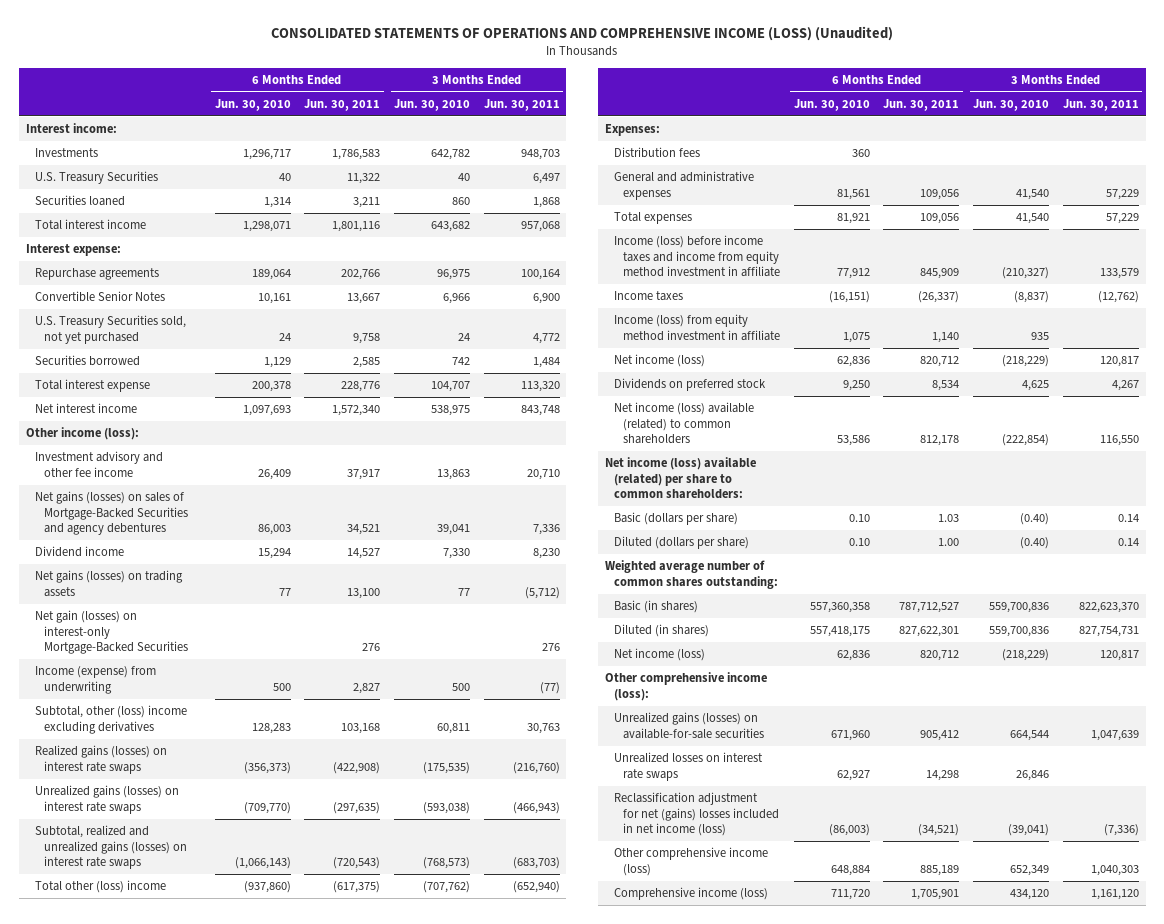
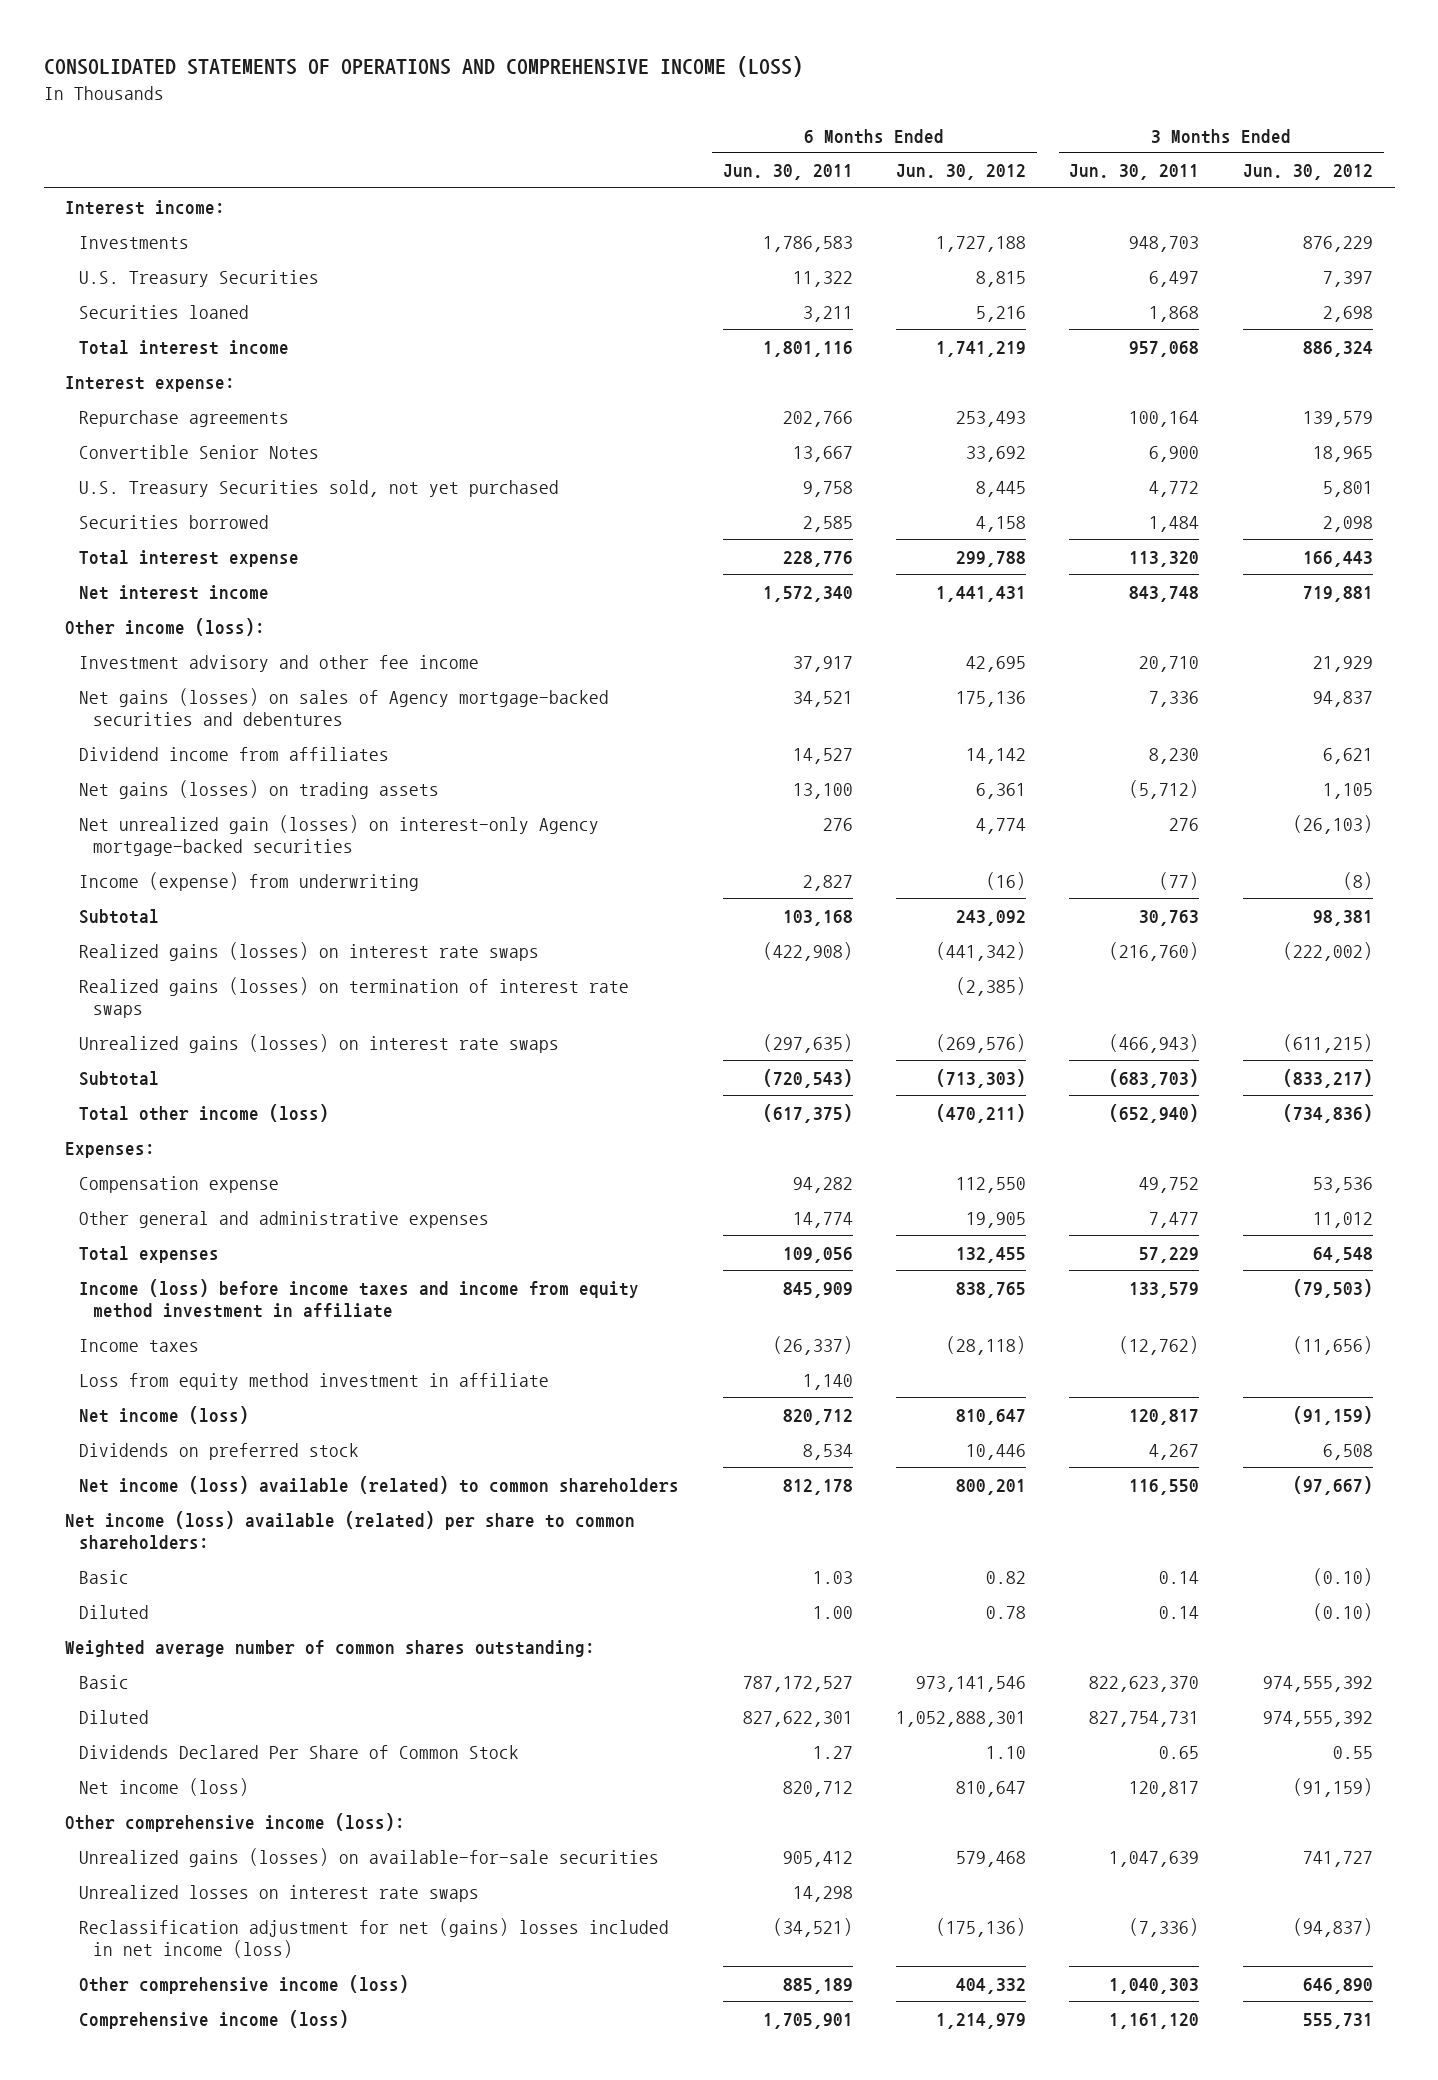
[271,26,894,42] CONSOLIDATED STATEMENTS OF OPERATIONS AND COMPREHENSIVE INCOME (LOSS) (Unaudited) -> [43,56,803,78] CONSOLIDATED STATEMENTS OF OPERATIONS AND COMPREHENSIVE INCOME (LOSS)
[214,98,291,111] Jun. 30, 2010 -> none
[393,98,470,111] Jun. 30, 2010 -> none
none -> [896,164,1027,181] Jun. 30, 2012
none -> [1242,164,1373,181] Jun. 30, 2012
[34,491,188,536] Net gains (losses) on sales of Mortgage-Backed Securities and agency debentures -> [79,687,610,726] Net gains (losses) on sales of Agency mortgage-backed securities and debentures
[34,546,124,558] Dividend income -> [79,746,390,761] Dividend income from affiliates
[34,610,188,655] Net gain (losses) on interest-only Mortgage-Backed Securities -> [79,814,600,856] Net unrealized gain (losses) on interest-only Agency mortgage-backed securities
[34,705,187,734] Subtotal, other (loss) income excluding derivatives -> [79,908,160,924] Subtotal
none -> [79,976,630,1018] Realized gains (losses) on termination of interest rate swaps
[34,825,187,870] Subtotal, realized and unrealized gains (losses) on interest rate swaps -> [79,1070,160,1086] Subtotal
[34,880,166,894] Total other (loss) income -> [79,1103,330,1122] Total other income (loss)
[613,147,700,159] Distribution fees -> none
none -> [79,1175,280,1193] Compensation expense
[613,171,754,200] General and administrative expenses -> [79,1210,490,1228] Other general and administrative expenses
[920,188,960,200] 109,056 -> [792,1211,853,1228] 14,774
[1105,188,1139,200] 57,229 -> [1149,1211,1200,1228] 7,477
[613,314,780,341] Income (loss) from equity method investment in affiliate -> [79,1372,550,1390] Loss from equity method investment in affiliate
[613,512,738,526] Basic (dollars per share) -> [79,1569,130,1584] Basic
[613,536,749,550] Diluted (dollars per share) -> [79,1604,150,1619] Diluted
[613,600,698,614] Basic (in shares) -> [79,1674,130,1689] Basic
[899,602,960,614] 787,712,527 -> [742,1675,853,1692] 787,172,527
[613,624,709,638] Diluted (in shares) -> [79,1709,150,1724] Diluted
none -> [79,1744,520,1759] Dividends Declared Per Share of Common Stock

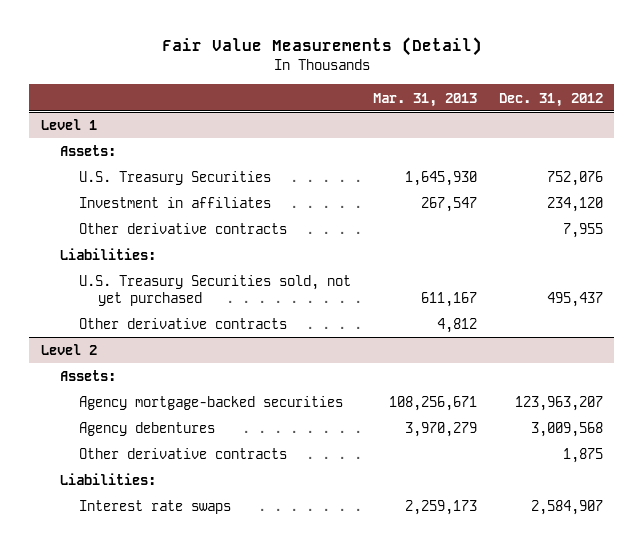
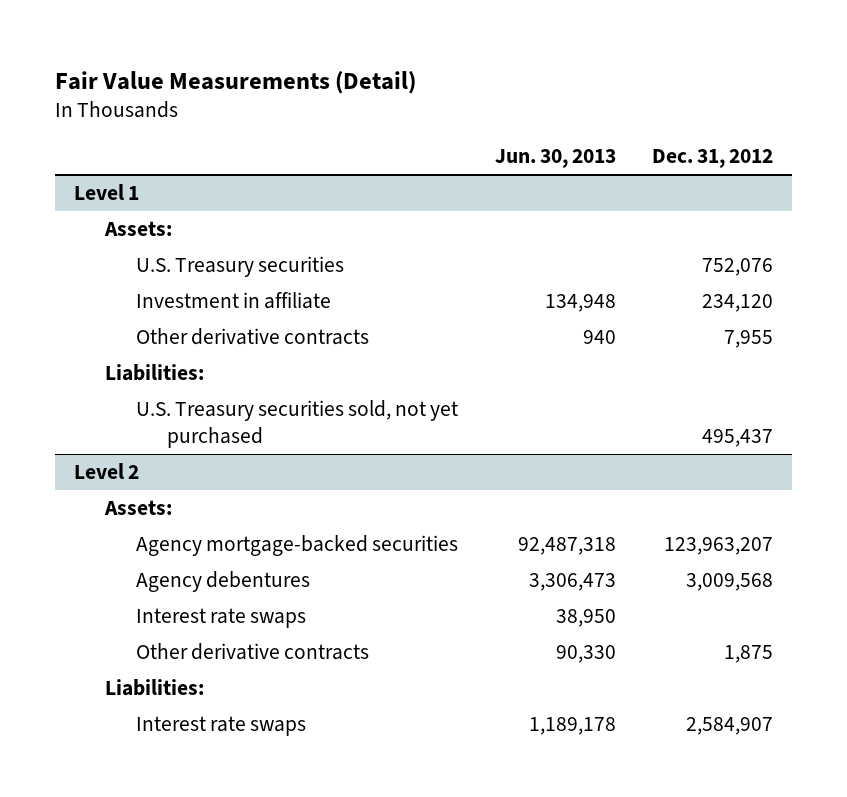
[372,92,477,107] Mar. 31, 2013 -> none
none -> [494,149,616,169] Jun. 30, 2013
[78,171,271,186] U.S. Treasury Securities -> [136,255,345,277] U.S. Treasury securities
[78,197,271,209] Investment in affiliates -> [136,291,332,309] Investment in affiliate
[78,318,287,330] Other derivative contracts -> none
[78,275,351,306] U.S. Treasury Securities sold, not yet purchased -> [136,399,459,449] U.S. Treasury securities sold, not yet purchased
none -> [136,607,307,628] Interest rate swaps

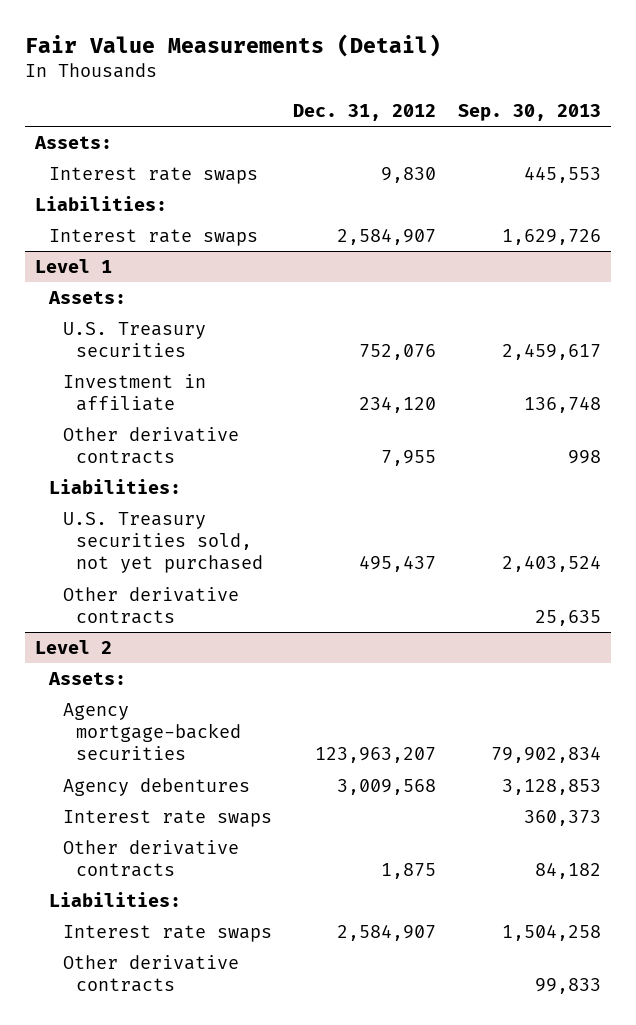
[494,149,616,169] Jun. 30, 2013 -> none
none -> [457,104,601,122] Sep. 30, 2013
none -> [34,135,113,149] Assets:
none -> [49,166,259,184] Interest rate swaps
none -> [35,195,168,211] Liabilities:
none -> [49,228,259,246] Interest rate swaps
none -> [62,586,239,625] Other derivative contracts
none -> [62,954,239,993] Other derivative contracts

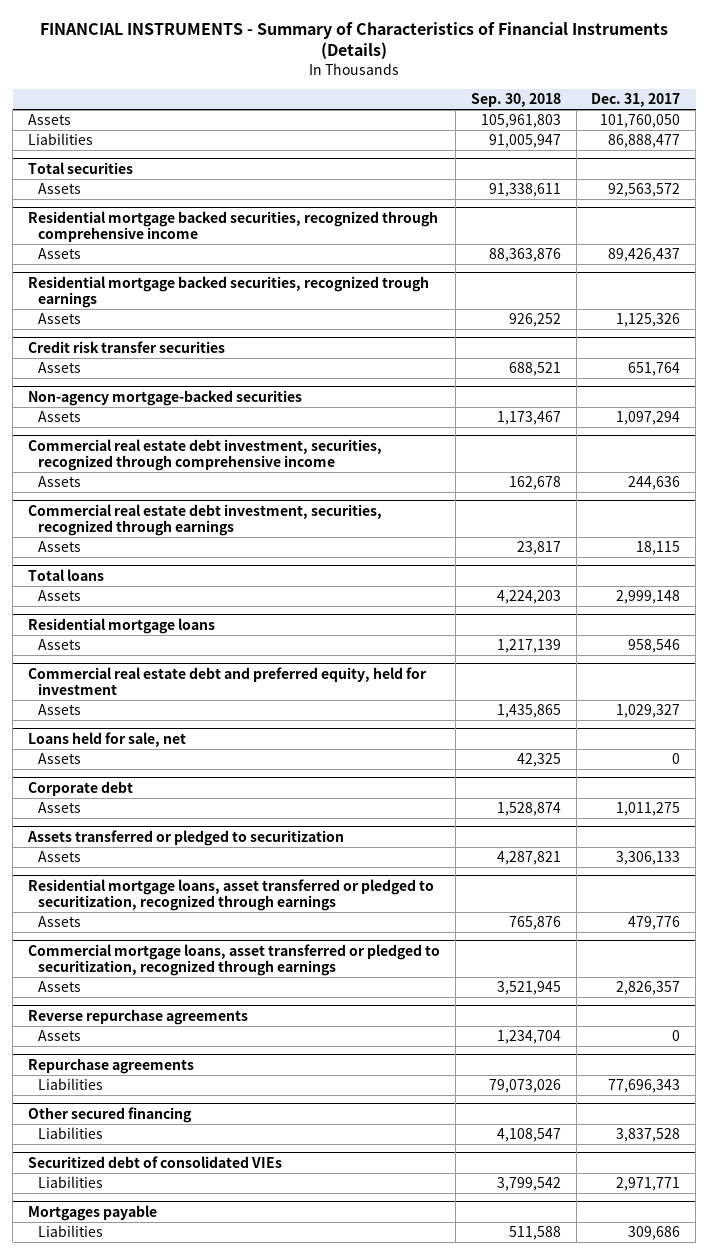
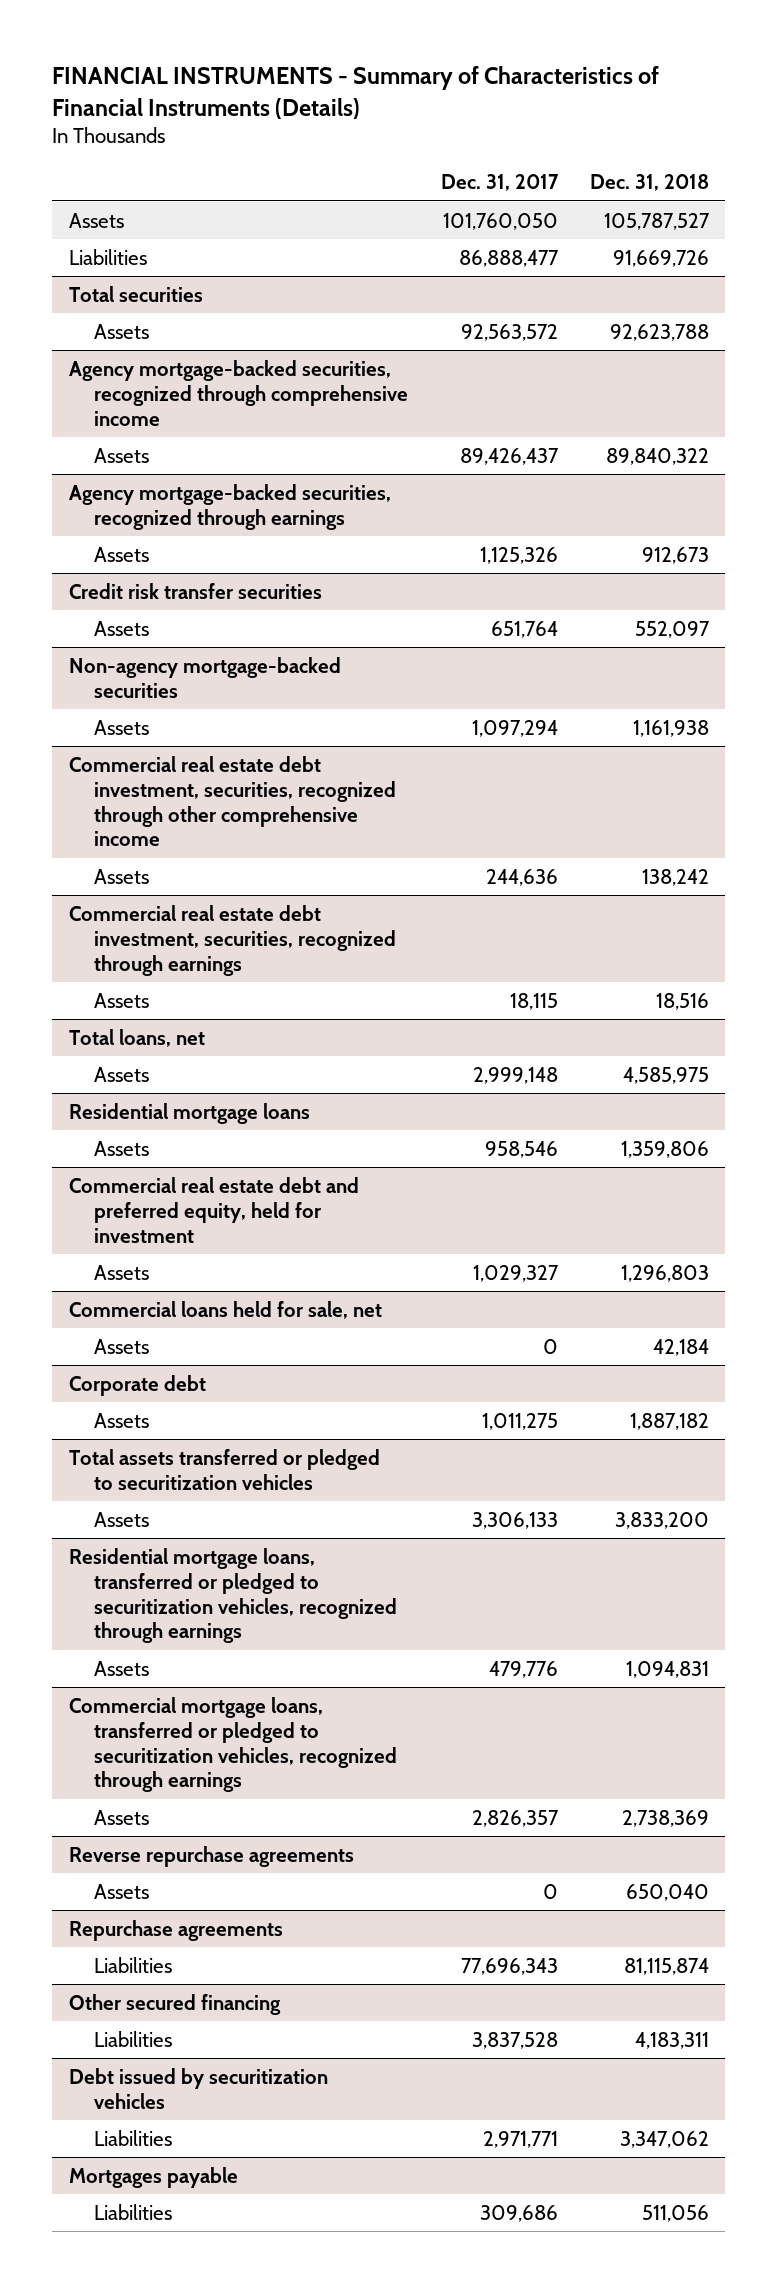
[470,93,561,108] Sep. 30, 2018 -> none
none -> [590,174,710,192] Dec. 31, 2018
[28,210,439,243] Residential mortgage backed securities, recognized through comprehensive income -> [68,359,409,426] Agency mortgage-backed securities, recognized through comprehensive income
[28,275,430,309] Residential mortgage backed securities, recognized trough earnings -> [68,483,391,530] Agency mortgage-backed securities, recognized through earnings
[28,438,383,472] Commercial real estate debt investment, securities, recognized through comprehensive income -> [68,755,397,847] Commercial real estate debt investment, securities, recognized through other comprehensive income
[28,568,105,581] Total loans -> [68,1028,205,1047] Total loans, net
[28,731,187,747] Loans held for sale, net -> [68,1300,382,1319] Commercial loans held for sale, net
[27,829,345,846] Assets transferred or pledged to securitization -> [68,1448,380,1490] Total assets transferred or pledged to securitization vehicles
[28,878,435,912] Residential mortgage loans, asset transferred or pledged to securitization, recognized through earnings -> [68,1547,398,1644] Residential mortgage loans, transferred or pledged to securitization vehicles, recognized through earnings
[28,943,441,977] Commercial mortgage loans, asset transferred or pledged to securitization, recognized through earnings -> [68,1696,398,1793] Commercial mortgage loans, transferred or pledged to securitization vehicles, recognized through earnings
[28,1155,283,1168] Securitized debt of consolidated VIEs -> [68,2067,328,2109] Debt issued by securitization vehicles

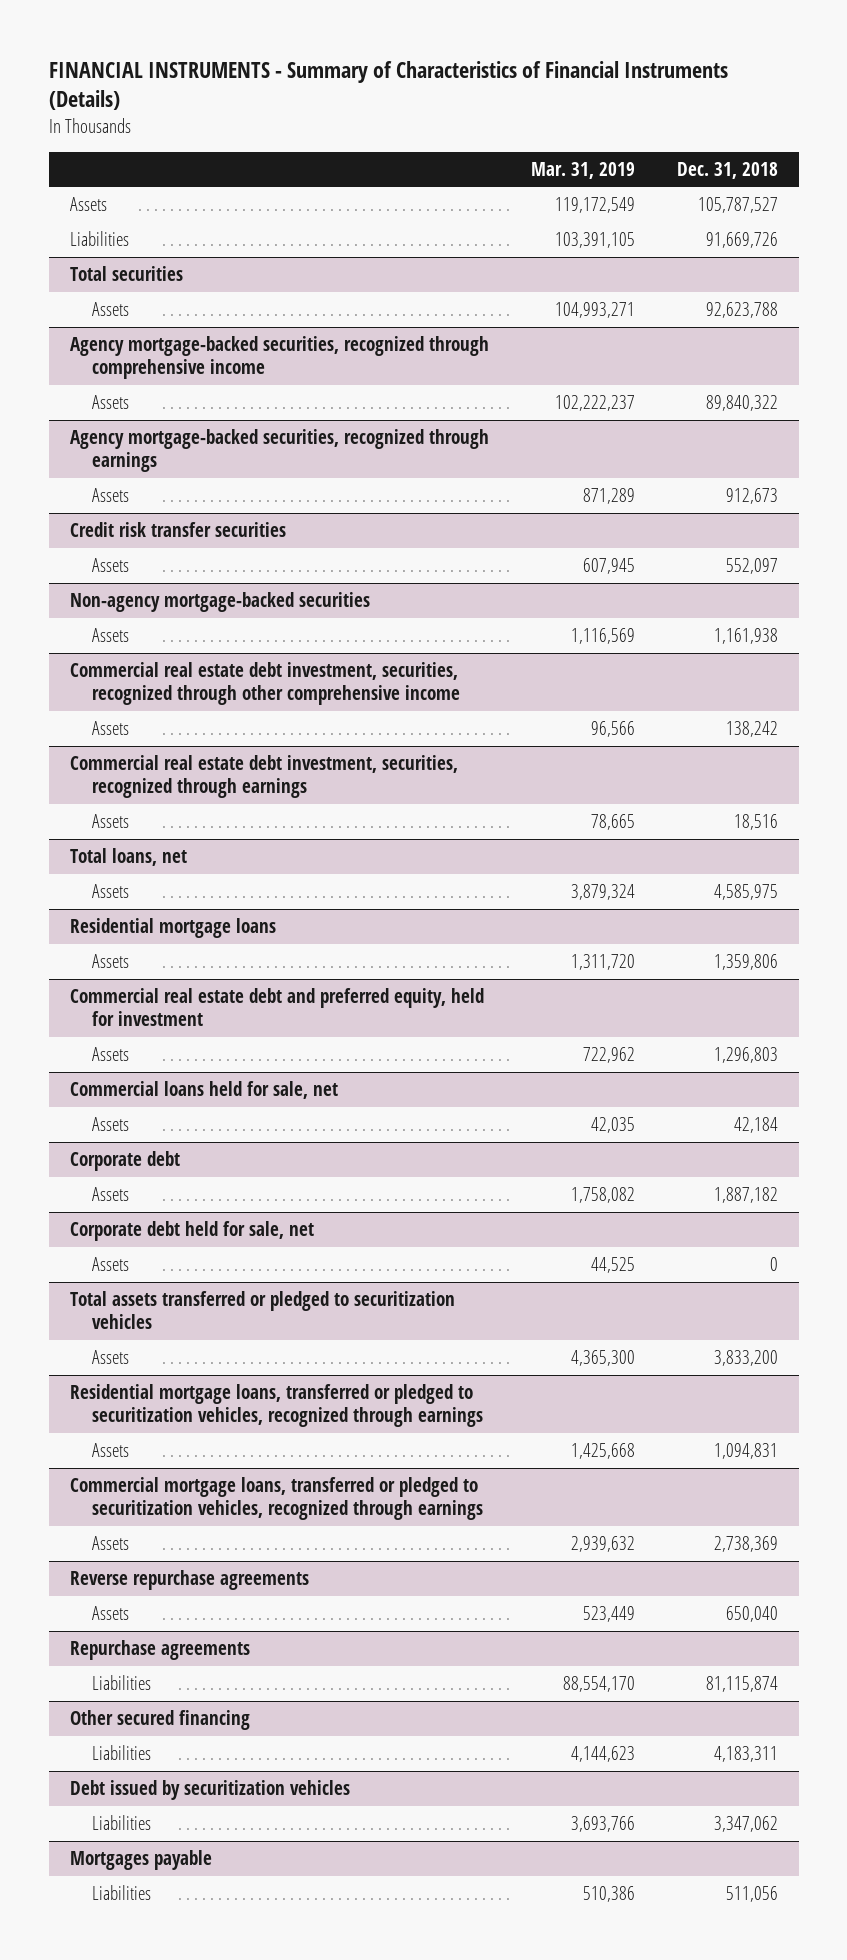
[440,174,559,192] Dec. 31, 2017 -> none
none -> [530,161,635,179] Mar. 31, 2019
none -> [69,1221,314,1242] Corporate debt held for sale, net
none -> [92,1257,130,1272] Assets

